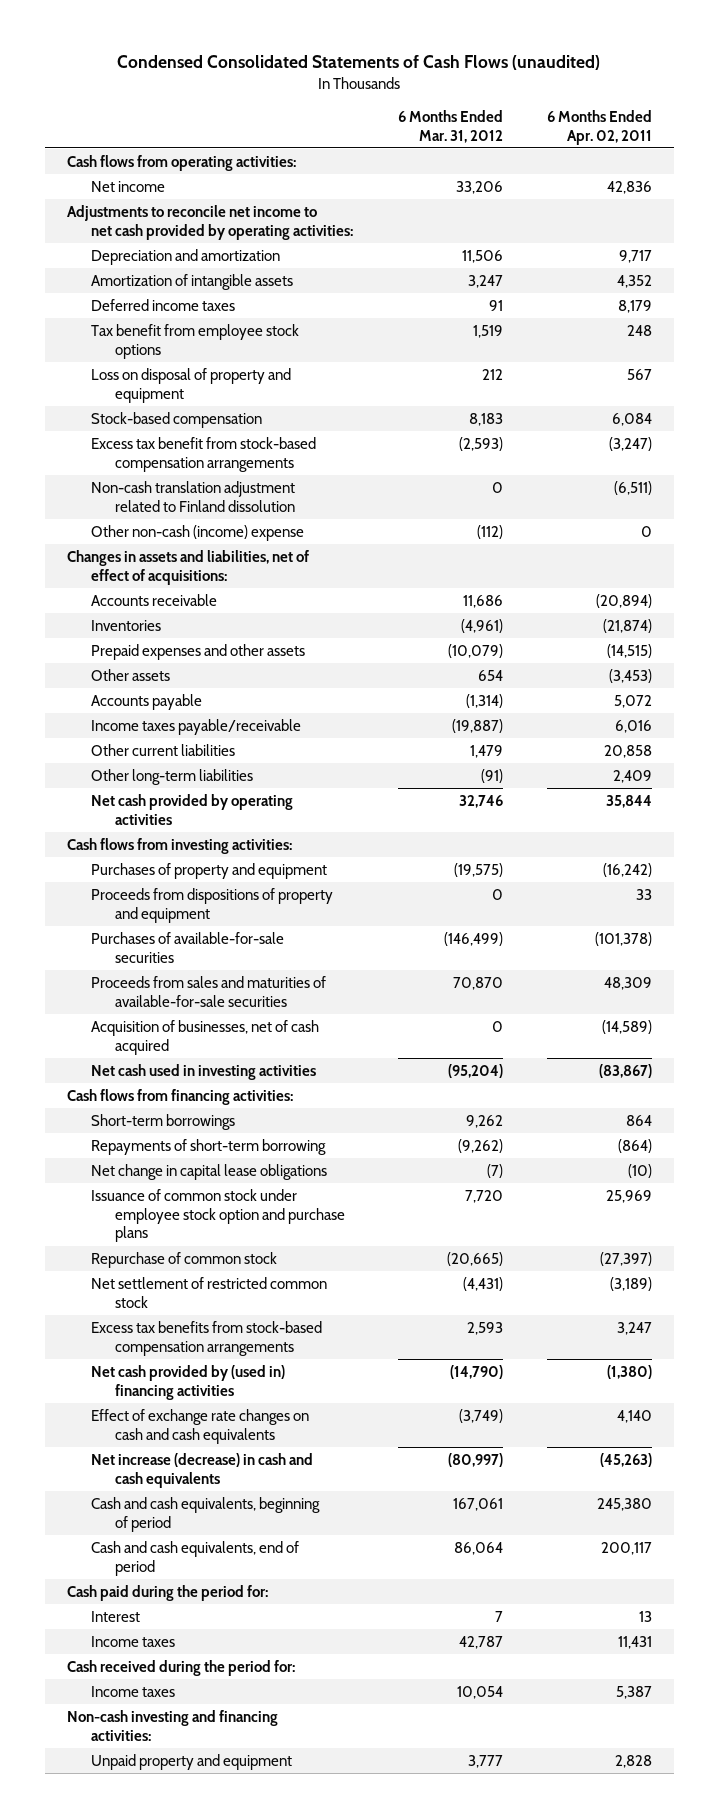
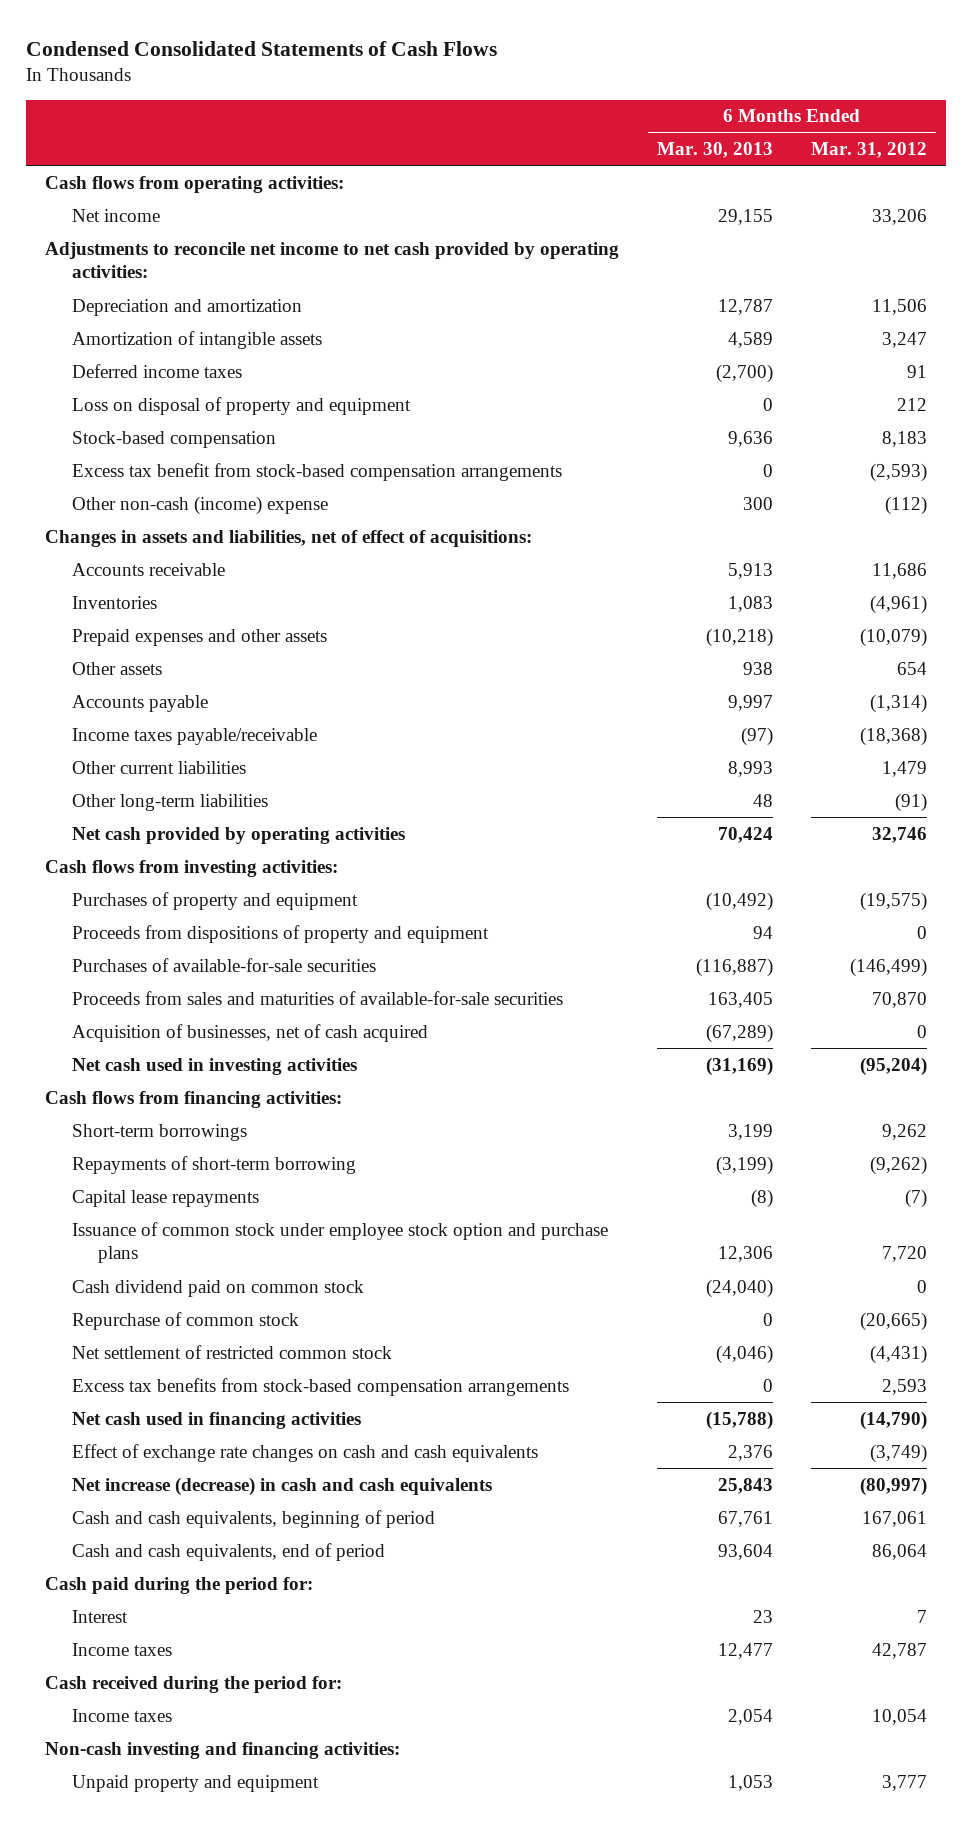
[117,55,601,71] Condensed Consolidated Statements of Cash Flows (unaudited) -> [26,40,498,56] Condensed Consolidated Statements of Cash Flows
[547,110,653,145] 6 Months Ended Apr. 02, 2011 -> none
none -> [657,142,774,159] Mar. 30, 2013
[91,324,300,359] Tax benefit from employee stock options -> none
[91,481,296,512] Non-cash translation adjustment related to Finland dissolution -> none
[451,719,503,734] (19,887) -> [859,726,927,746] (18,368)
[91,1164,328,1181] Net change in capital lease obligations -> [71,1189,259,1207] Capital lease repayments
none -> [71,1279,364,1297] Cash dividend paid on common stock
[91,1365,286,1400] Net cash provided by (used in) financing activities -> [71,1411,361,1429] Net cash used in financing activities

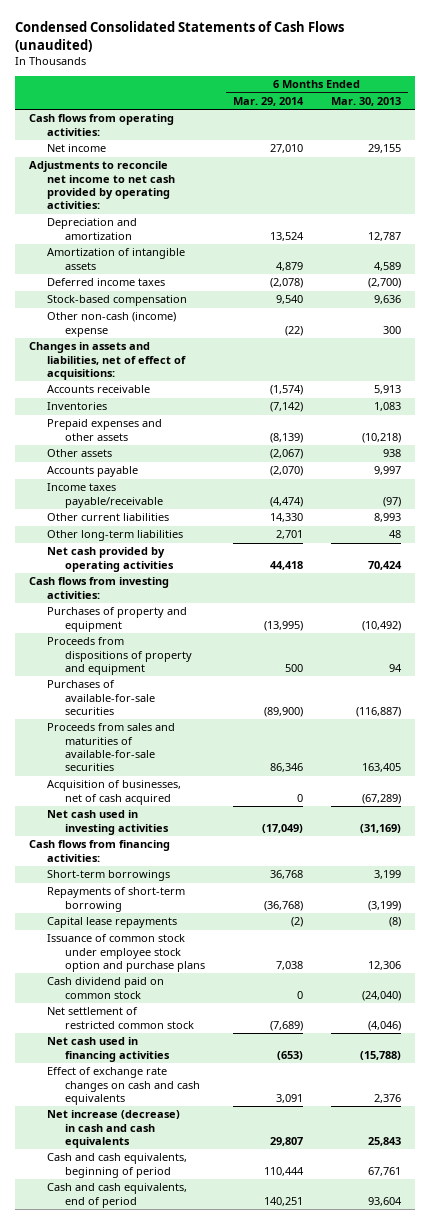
[26,40,498,56] Condensed Consolidated Statements of Cash Flows -> [14,21,344,52] Condensed Consolidated Statements of Cash Flows (unaudited)
[810,142,927,159] Mar. 31, 2012 -> none
none -> [233,96,305,106] Mar. 29, 2014
[71,396,411,415] Loss on disposal of property and equipment -> none
[71,462,562,481] Excess tax benefit from stock-based compensation arrangements -> none
[71,1311,299,1330] Repurchase of common stock -> none
[71,1377,569,1396] Excess tax benefits from stock-based compensation arrangements -> none
[45,1576,314,1594] Cash paid during the period for: -> none
[71,1609,128,1623] Interest -> none
[71,1642,172,1656] Income taxes -> none
[45,1675,343,1693] Cash received during the period for: -> none
[71,1708,172,1722] Income taxes -> none
[45,1741,401,1759] Non-cash investing and financing activities: -> none
[71,1774,319,1792] Unpaid property and equipment -> none

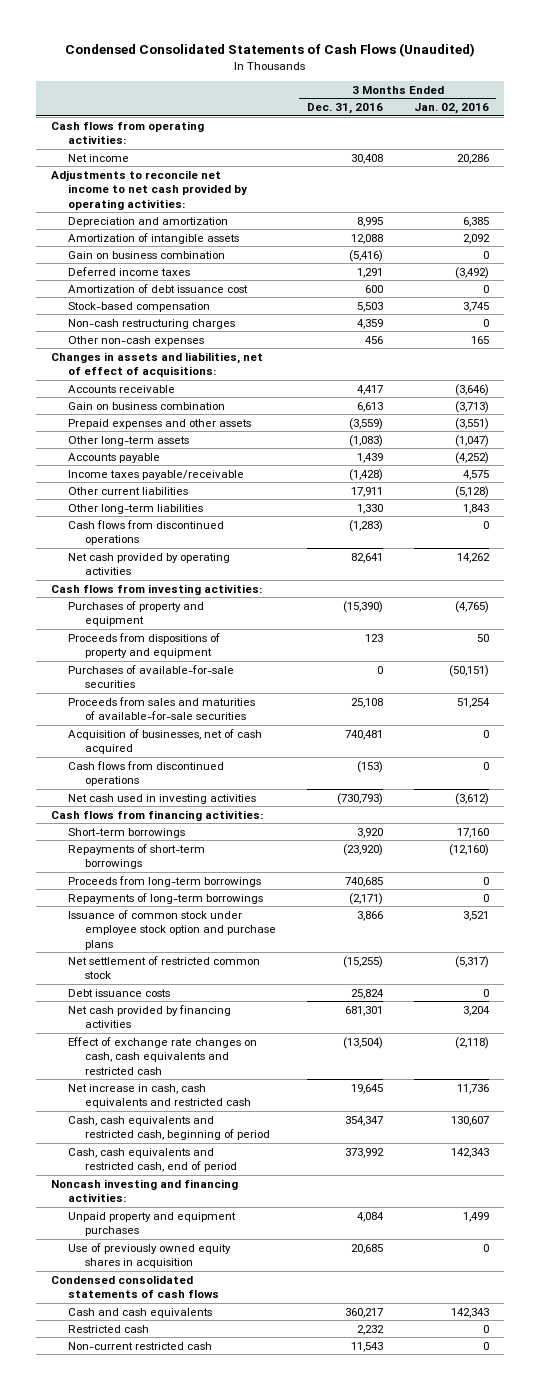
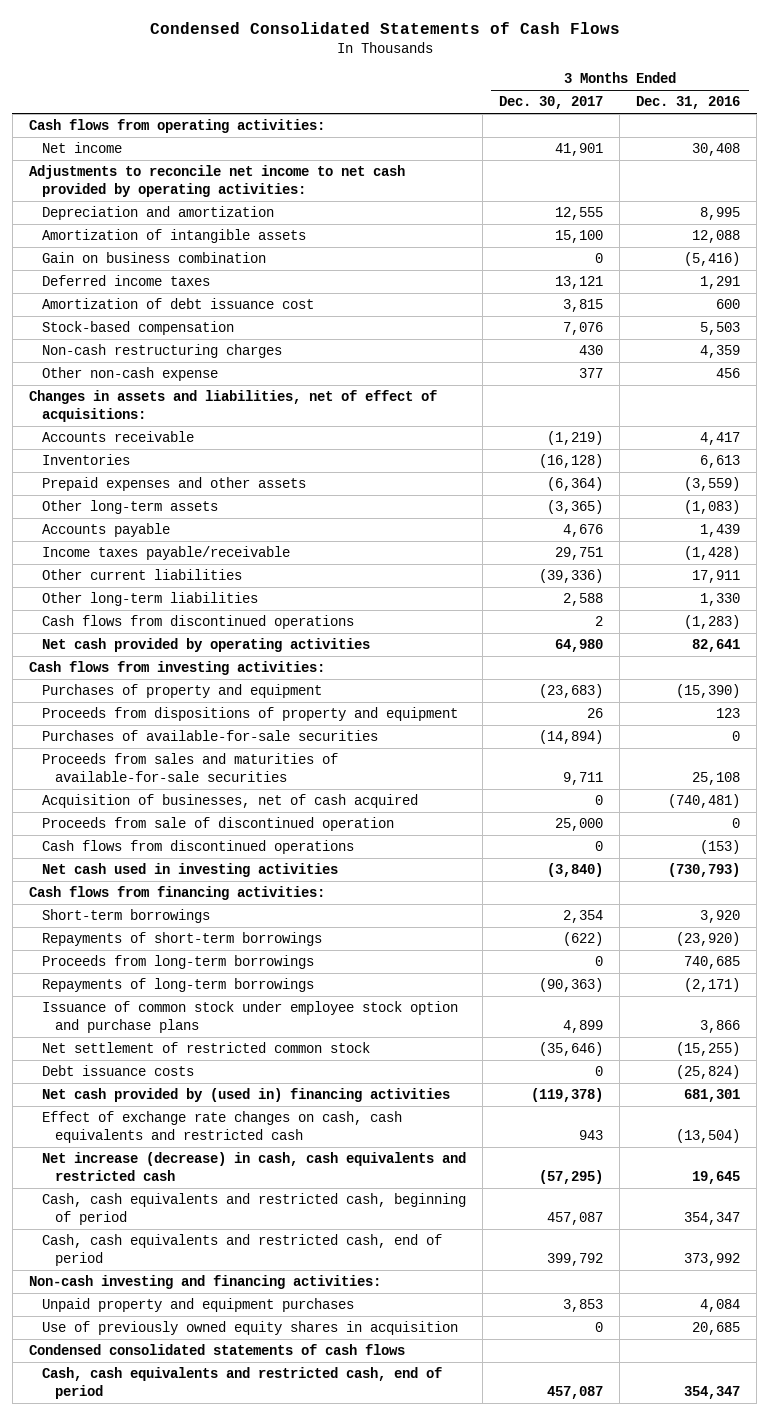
[64,42,475,57] Condensed Consolidated Statements of Cash Flows (Unaudited) -> [149,21,620,34] Condensed Consolidated Statements of Cash Flows
[413,103,489,115] Jan. 02, 2016 -> none
none -> [499,96,604,110] Dec. 30, 2017
[68,335,205,346] Other non-cash expenses -> [42,367,219,382] Other non-cash expense
[68,401,226,410] Gain on business combination -> [42,454,131,466] Inventories
[344,729,383,740] 740,481 -> [668,794,741,809] (740,481)
none -> [42,817,395,832] Proceeds from sale of discontinued operation
[350,988,384,999] 25,824 -> [676,1065,741,1080] (25,824)
[68,1004,232,1029] Net cash provided by financing activities -> [42,1088,451,1103] Net cash provided by (used in) financing activities
[68,1083,251,1109] Net increase in cash, cash equivalents and restricted cash -> [42,1152,467,1182] Net increase (decrease) in cash, cash equivalents and restricted cash
[51,1178,239,1203] Noncash investing and financing activities: -> [28,1275,381,1290] Non-cash investing and financing activities:
[68,1307,213,1318] Cash and cash equivalents -> none
[68,1324,150,1333] Restricted cash -> none
[68,1341,213,1350] Non-current restricted cash -> none
none -> [42,1367,443,1400] Cash, cash equivalents and restricted cash, end of period

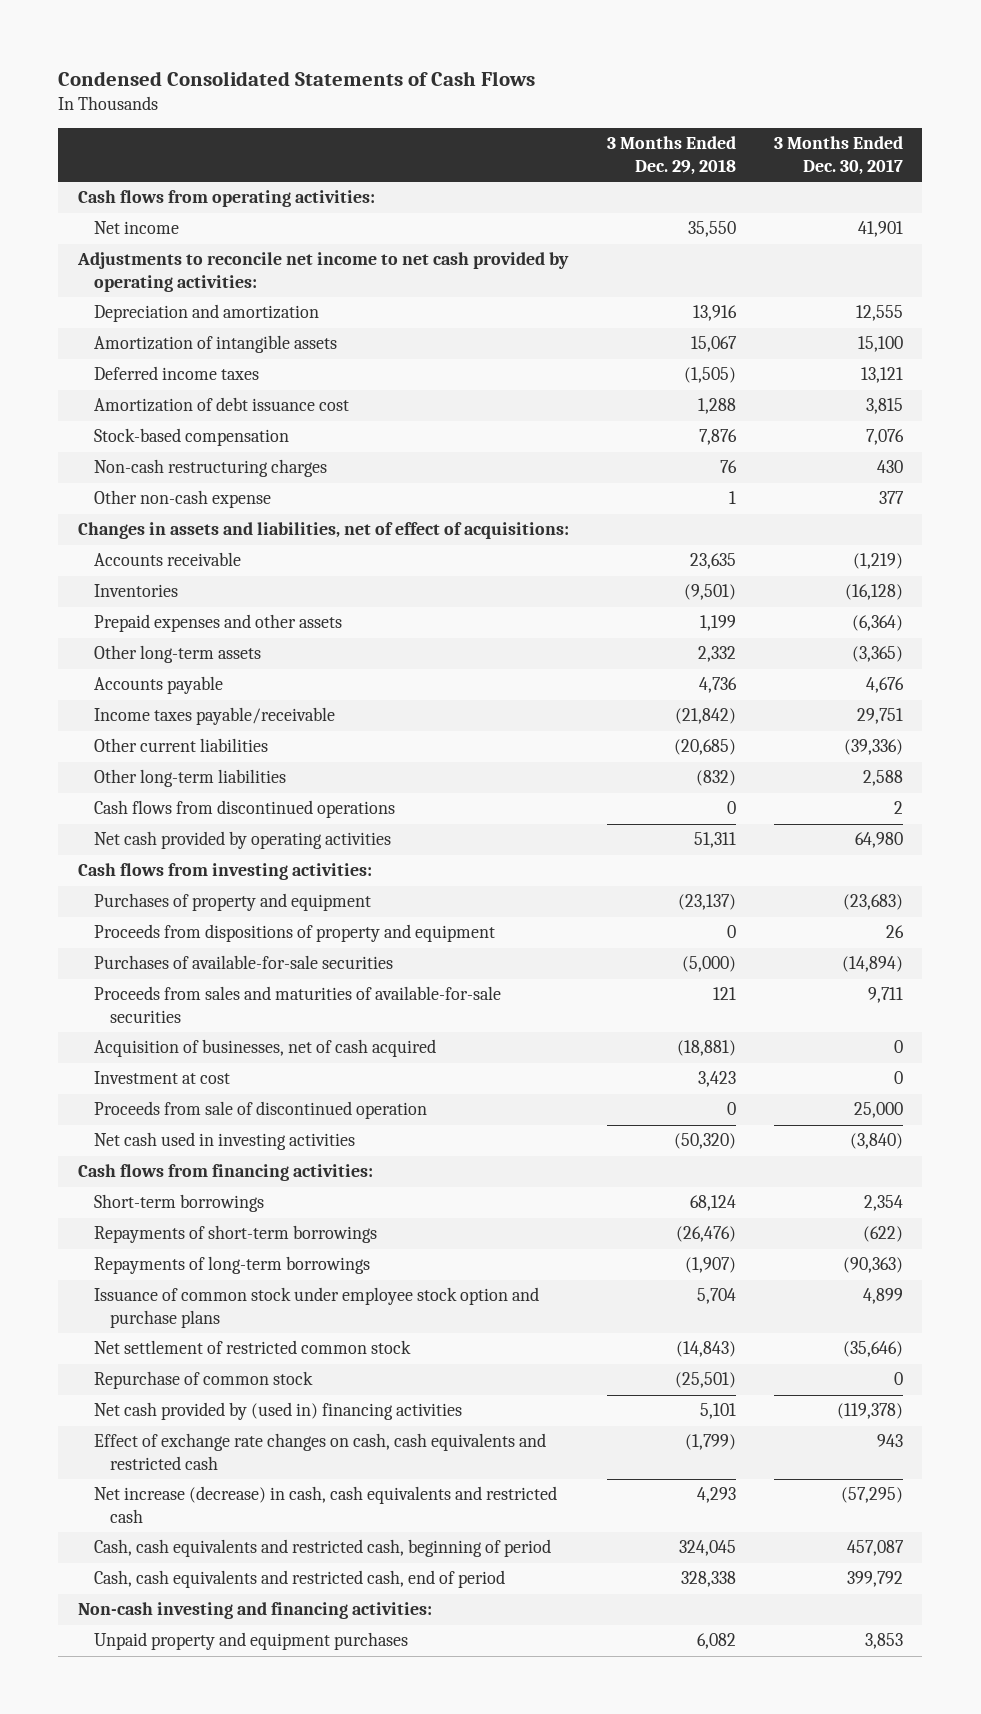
[636,96,741,110] Dec. 31, 2016 -> none
none -> [606,136,736,175] 3 Months Ended Dec. 29, 2018
[42,252,267,264] Gain on business combination -> none
none -> [93,1071,230,1085] Investment at cost
[42,840,355,855] Cash flows from discontinued operations -> none
[42,955,315,970] Proceeds from long-term borrowings -> none
[42,1065,195,1077] Debt issuance costs -> none
none -> [93,1371,313,1390] Repurchase of common stock
[42,1321,459,1336] Use of previously owned equity shares in acquisition -> none
[28,1344,405,1356] Condensed consolidated statements of cash flows -> none
[42,1367,443,1400] Cash, cash equivalents and restricted cash, end of period -> none

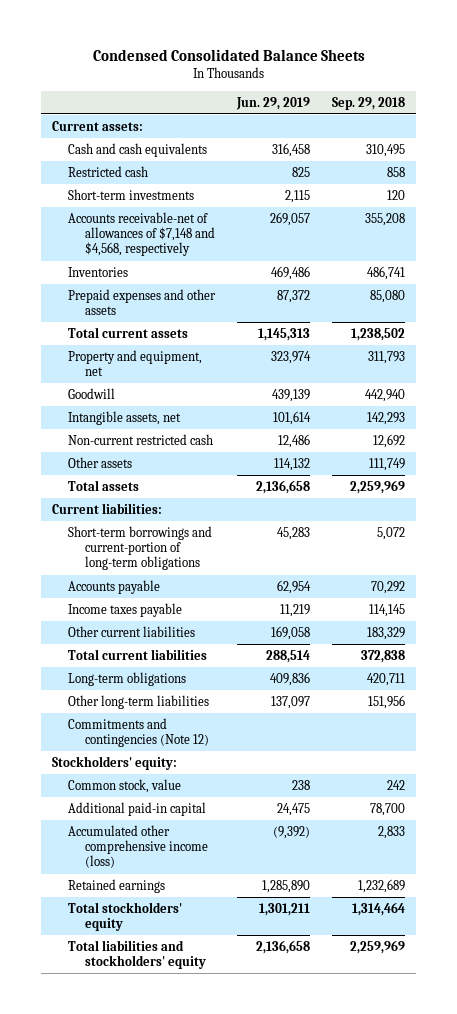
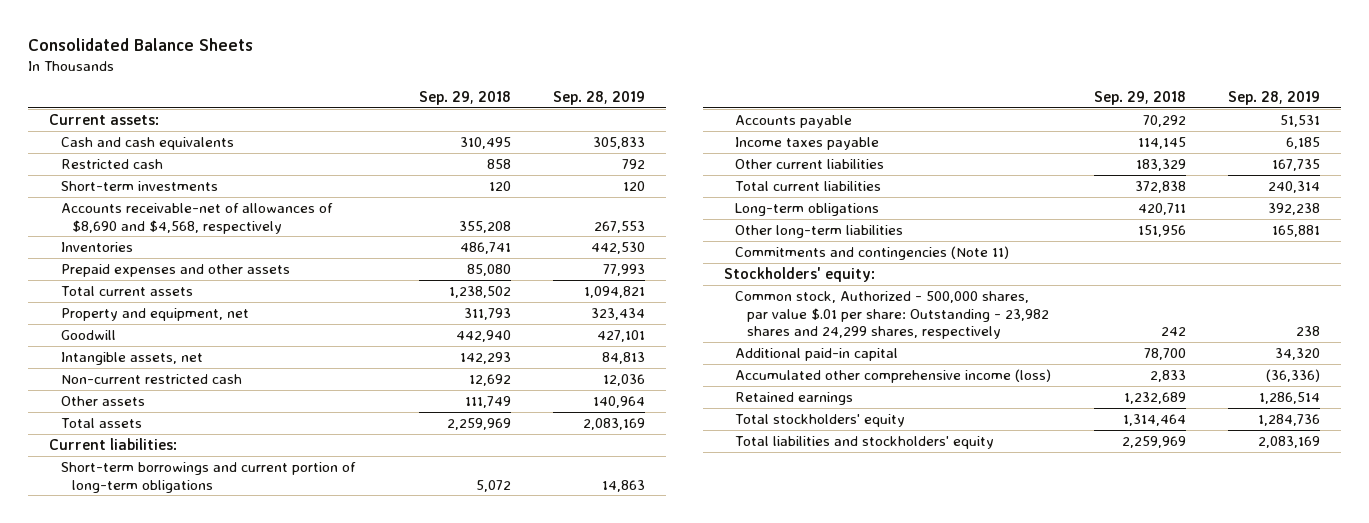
[92,49,365,62] Condensed Consolidated Balance Sheets -> [28,38,254,52] Consolidated Balance Sheets
[236,96,311,110] Jun. 29, 2019 -> none
none -> [552,90,645,105] Sep. 28, 2019
[68,211,215,257] Accounts receivable-net of allowances of $7,148 and $4,568, respectively -> [60,202,333,234] Accounts receivable-net of allowances of $8,690 and $4,568, respectively
[68,525,213,571] Short-term borrowings and current-portion of long-term obligations -> [60,461,356,493] Short-term borrowings and current portion of long-term obligations
[68,717,209,748] Commitments and contingencies (Note 12) -> [735,245,1010,260] Commitments and contingencies (Note 11)
[68,778,182,793] Common stock, value -> [735,290,1049,340] Common stock, Authorized - 500,000 shares, par value $.01 per share: Outstanding - 23,982 shares and 24,299 shares, respectively

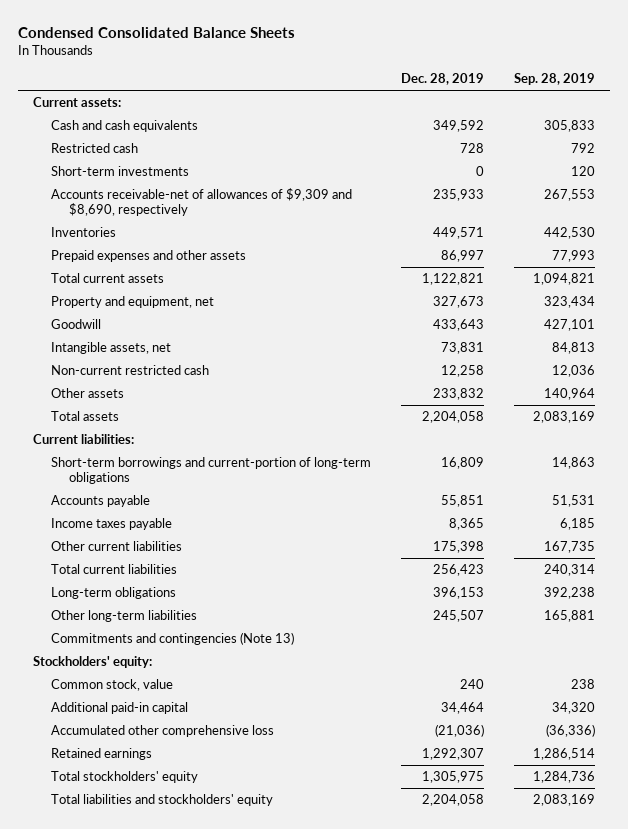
[28,38,254,52] Consolidated Balance Sheets -> [18,26,296,38] Condensed Consolidated Balance Sheets
[418,90,511,105] Sep. 29, 2018 -> none
none -> [401,73,485,86] Dec. 28, 2019
[60,202,333,234] Accounts receivable-net of allowances of $8,690 and $4,568, respectively -> [50,187,352,217] Accounts receivable-net of allowances of $9,309 and $8,690, respectively
[60,461,356,493] Short-term borrowings and current portion of long-term obligations -> [50,456,371,485] Short-term borrowings and current-portion of long-term obligations
[735,245,1010,260] Commitments and contingencies (Note 11) -> [50,631,294,645] Commitments and contingencies (Note 13)
[735,290,1049,340] Common stock, Authorized - 500,000 shares, par value $.01 per share: Outstanding - 23,982 shares and 24,299 shares, respectively -> [50,678,173,691] Common stock, value
[735,368,1052,383] Accumulated other comprehensive income (loss) -> [50,724,274,737] Accumulated other comprehensive loss

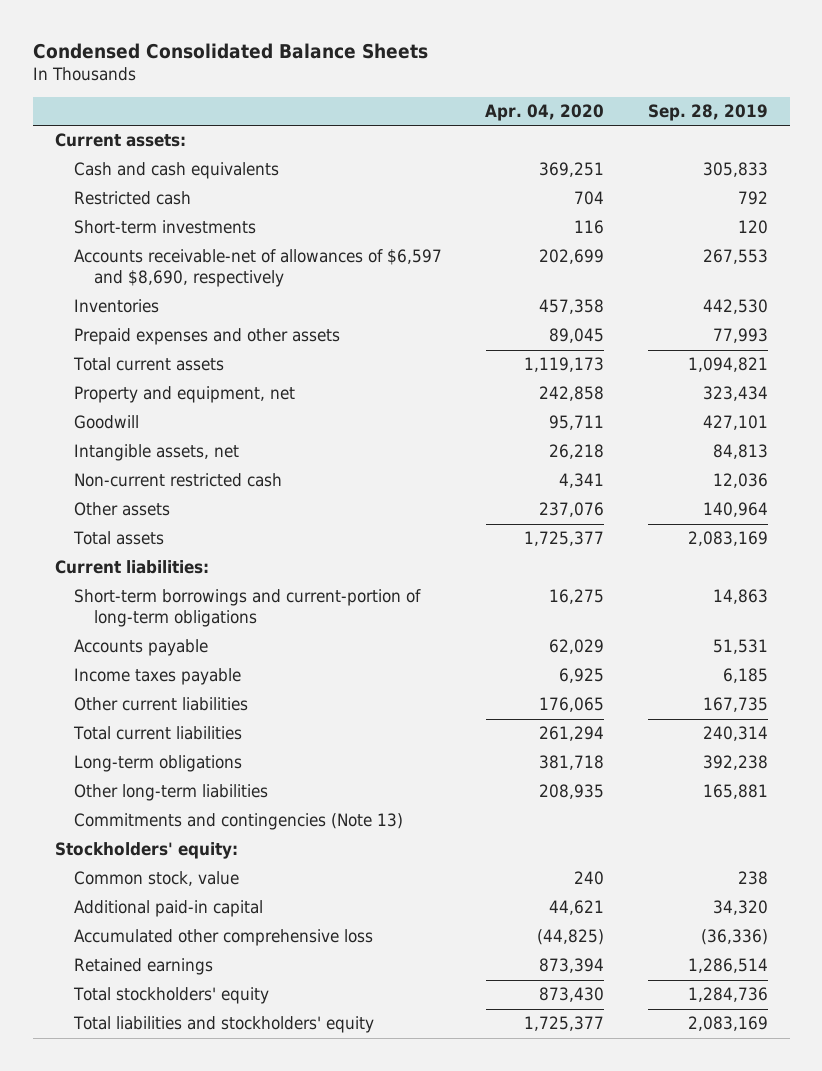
[401,73,485,86] Dec. 28, 2019 -> none
none -> [485,104,605,122] Apr. 04, 2020
[50,187,352,217] Accounts receivable-net of allowances of $9,309 and $8,690, respectively -> [74,249,443,288] Accounts receivable-net of allowances of $6,597 and $8,690, respectively

